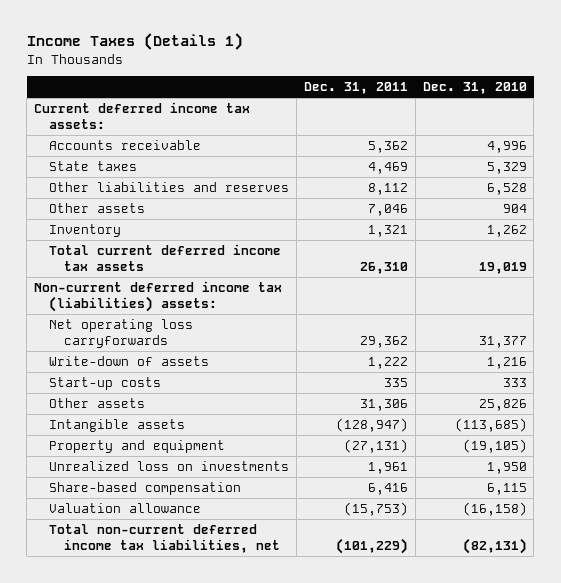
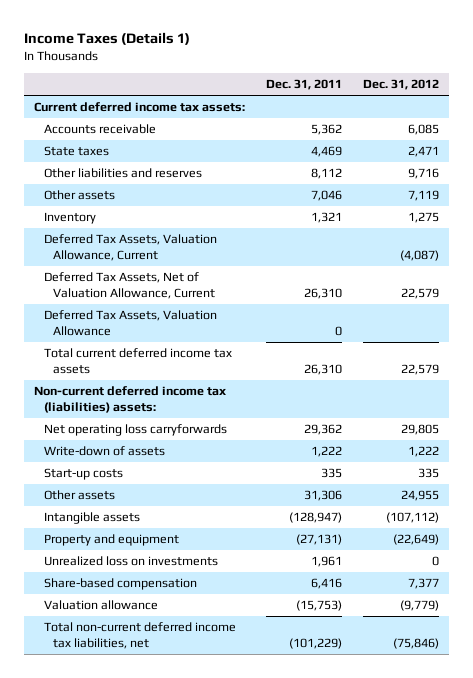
[422,82,527,95] Dec. 31, 2010 -> none
none -> [362,79,439,91] Dec. 31, 2012
none -> [43,234,217,261] Deferred Tax Assets, Valuation Allowance, Current
none -> [43,272,215,299] Deferred Tax Assets, Net of Valuation Allowance, Current
none -> [43,310,217,336] Deferred Tax Assets, Valuation Allowance

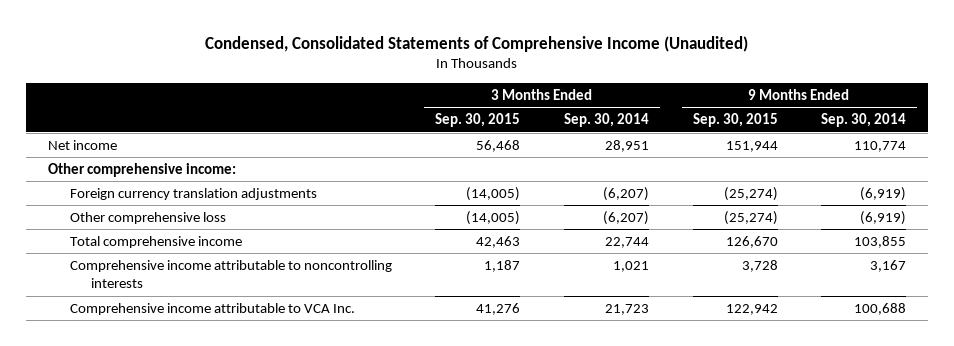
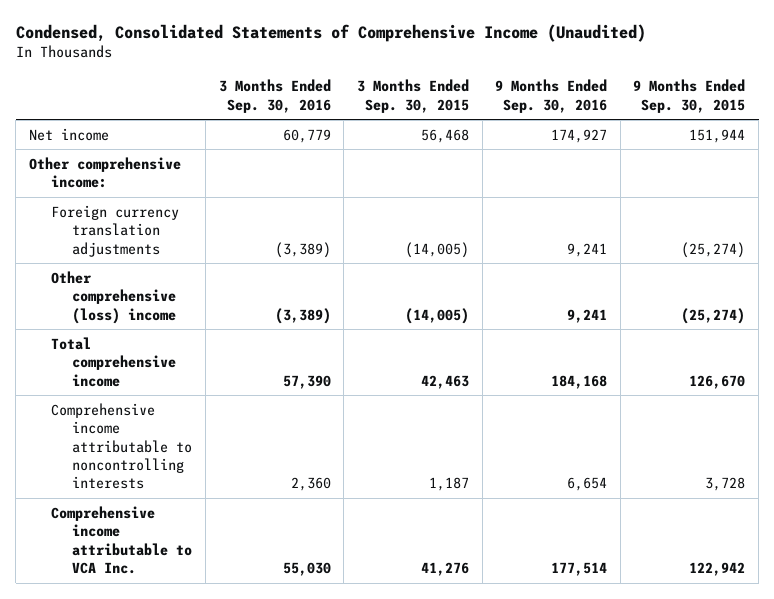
[563,113,649,128] Sep. 30, 2014 -> none
[821,113,907,128] Sep. 30, 2014 -> none
none -> [218,79,331,113] 3 Months Ended Sep. 30, 2016
none -> [495,79,608,113] 9 Months Ended Sep. 30, 2016
[69,211,226,224] Other comprehensive loss -> [50,270,177,324] Other comprehensive (loss) income

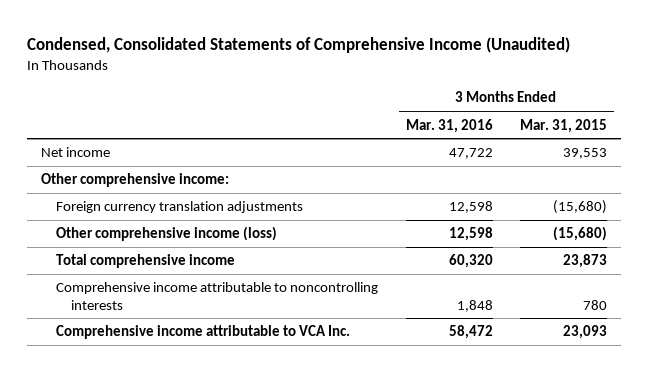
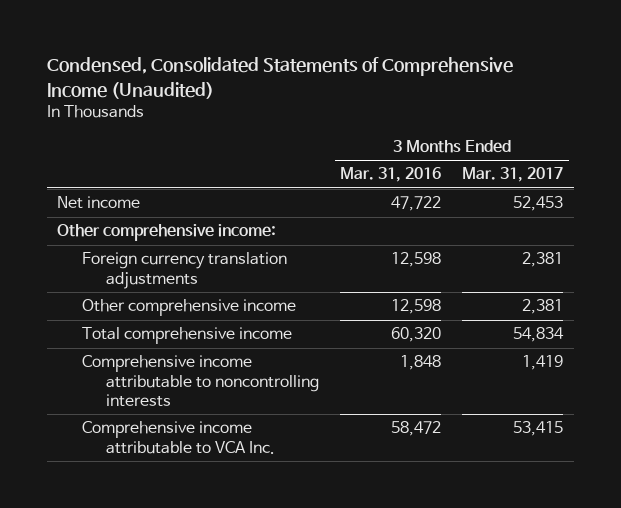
[520,118,608,133] Mar. 31, 2015 -> none
none -> [462,167,564,183] Mar. 31, 2017
[56,226,278,242] Other comprehensive income (loss) -> [81,299,296,317] Other comprehensive income

